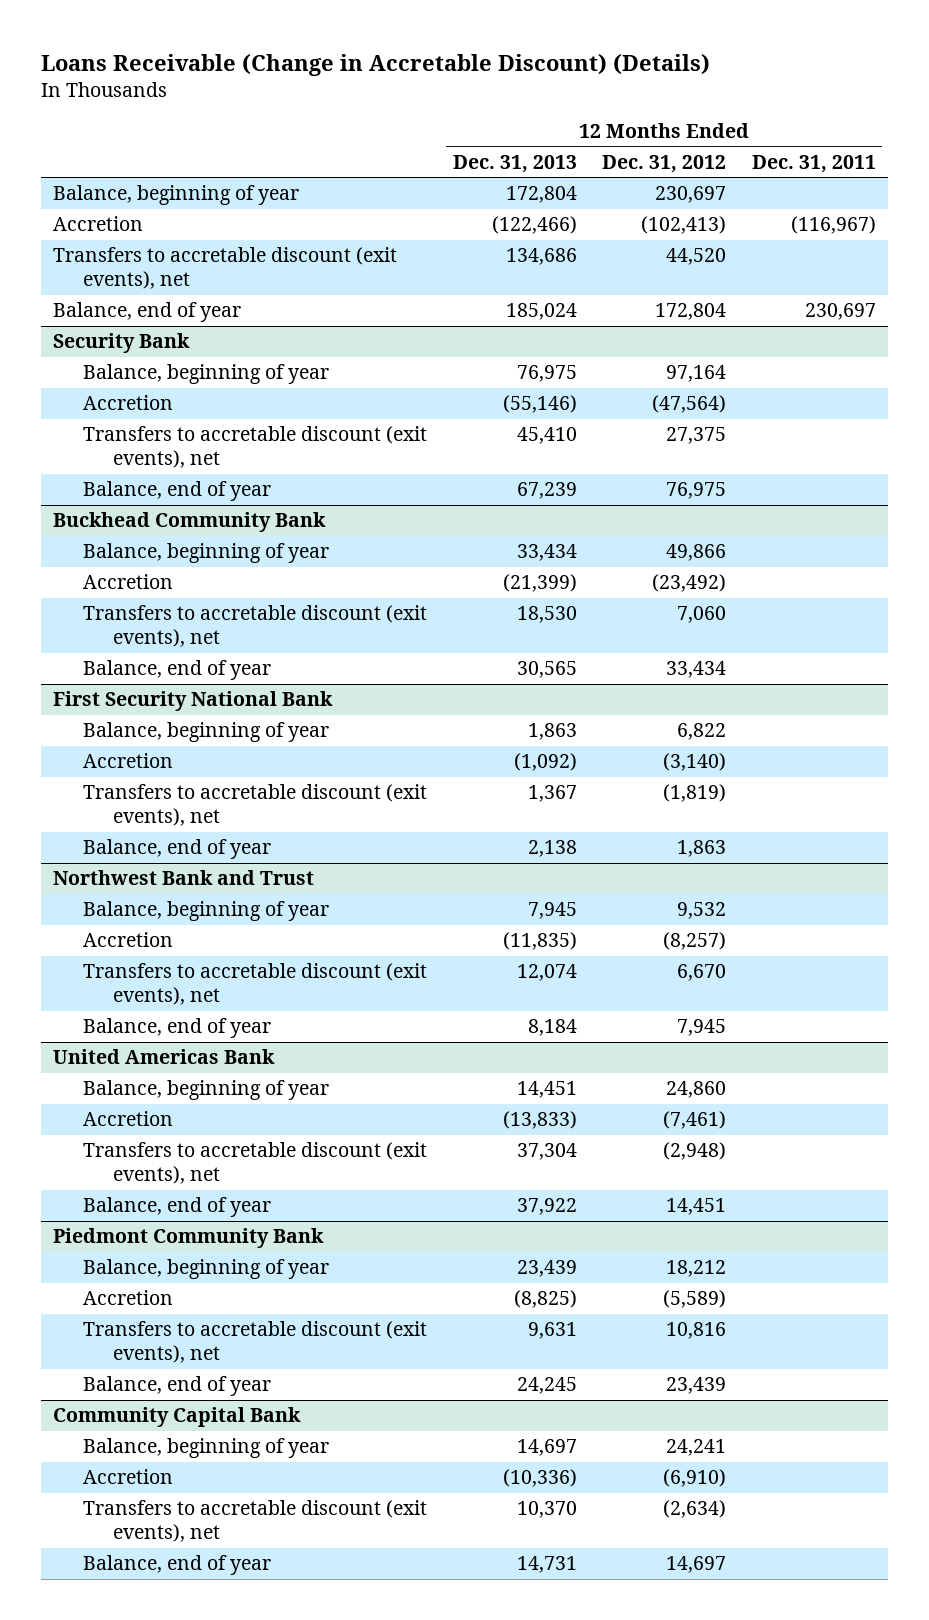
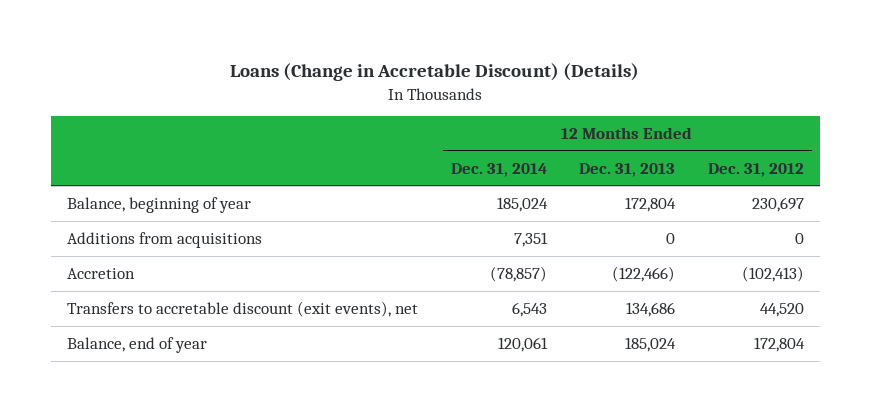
[40,53,710,76] Loans Receivable (Change in Accretable Discount) (Details) -> [230,63,640,82] Loans (Change in Accretable Discount) (Details)
[751,154,876,173] Dec. 31, 2011 -> none
none -> [450,162,547,177] Dec. 31, 2014
none -> [67,231,263,248] Additions from acquisitions
[53,333,191,354] Security Bank -> none
[83,364,330,385] Balance, beginning of year -> none
[83,395,174,411] Accretion -> none
[83,426,428,469] Transfers to accretable discount (exit events), net -> none
[83,481,272,502] Balance, end of year -> none
[53,512,327,533] Buckhead Community Bank -> none
[83,543,330,564] Balance, beginning of year -> none
[83,574,174,590] Accretion -> none
[83,605,428,648] Transfers to accretable discount (exit events), net -> none
[83,660,272,681] Balance, end of year -> none
[53,691,334,712] First Security National Bank -> none
[83,722,330,743] Balance, beginning of year -> none
[83,753,174,769] Accretion -> none
[83,784,428,827] Transfers to accretable discount (exit events), net -> none
[83,839,272,860] Balance, end of year -> none
[53,870,315,886] Northwest Bank and Trust -> none
[83,901,330,922] Balance, beginning of year -> none
[83,932,174,948] Accretion -> none
[83,963,428,1006] Transfers to accretable discount (exit events), net -> none
[83,1018,272,1039] Balance, end of year -> none
[53,1049,276,1065] United Americas Bank -> none
[83,1080,330,1101] Balance, beginning of year -> none
[83,1111,174,1127] Accretion -> none
[83,1142,428,1185] Transfers to accretable discount (exit events), net -> none
[83,1197,272,1218] Balance, end of year -> none
[53,1228,325,1249] Piedmont Community Bank -> none
[83,1259,330,1280] Balance, beginning of year -> none
[83,1290,174,1306] Accretion -> none
[83,1321,428,1364] Transfers to accretable discount (exit events), net -> none
[83,1376,272,1397] Balance, end of year -> none
[53,1407,302,1428] Community Capital Bank -> none
[83,1438,330,1459] Balance, beginning of year -> none
[83,1469,174,1485] Accretion -> none
[83,1500,428,1543] Transfers to accretable discount (exit events), net -> none
[83,1555,272,1576] Balance, end of year -> none

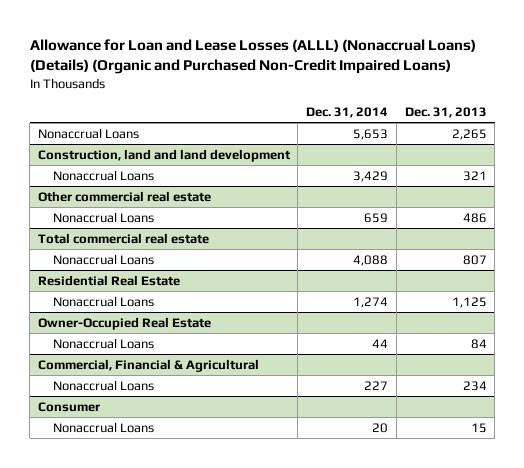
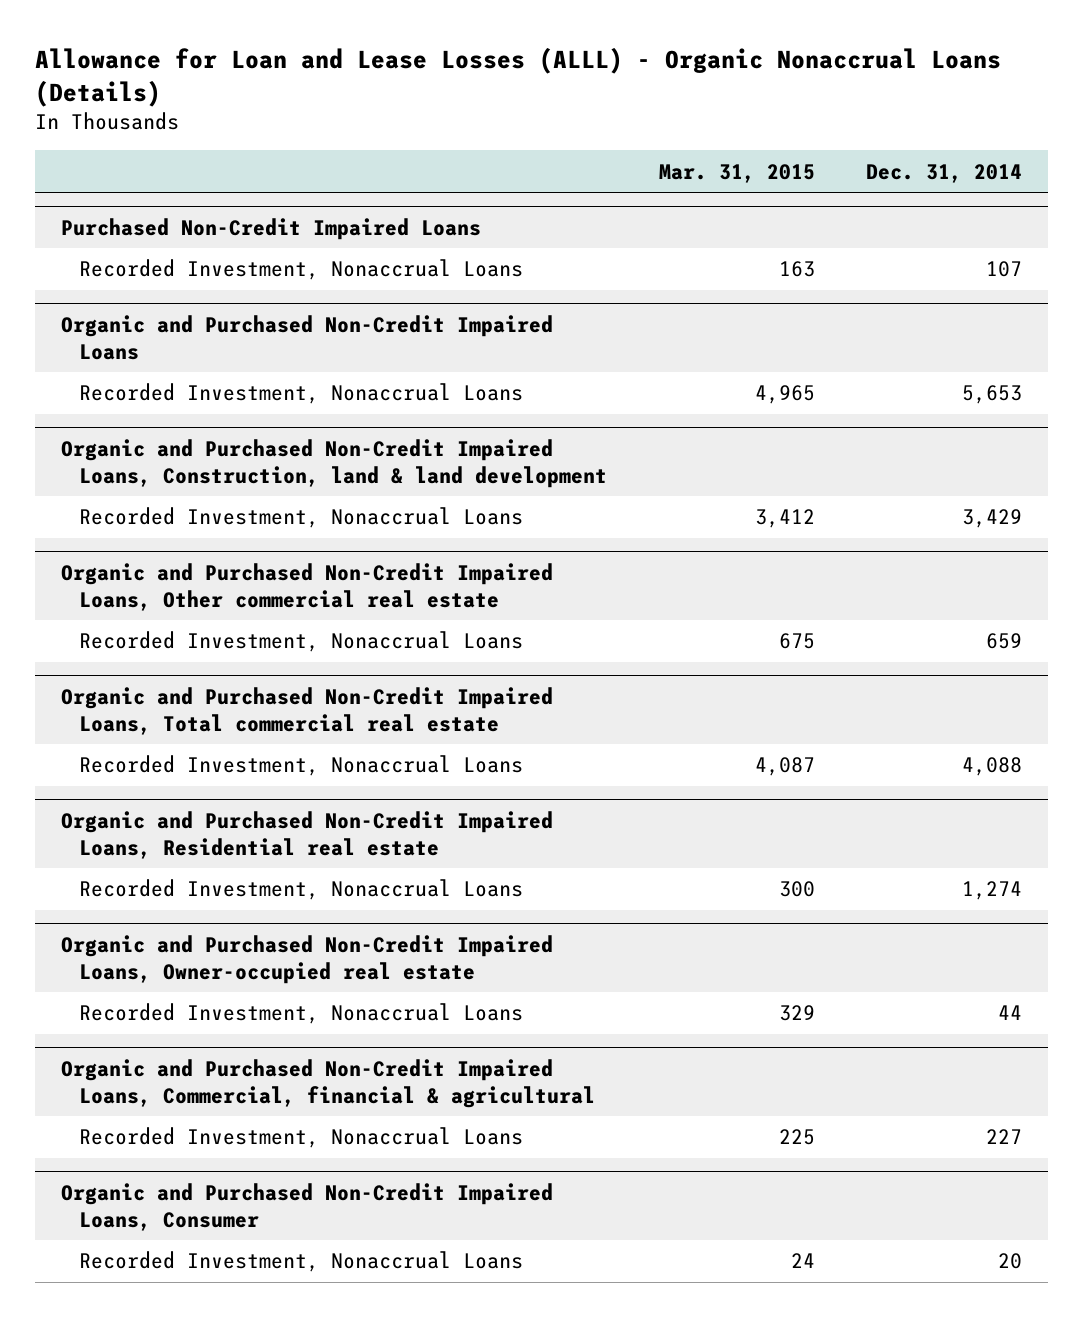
[29,38,476,75] Allowance for Loan and Lease Losses (ALLL) (Nonaccrual Loans) (Details) (Organic and Purchased Non-Credit Impaired Loans) -> [34,46,1001,107] Allowance for Loan and Lease Losses (ALLL) - Organic Nonaccrual Loans (Details)
[404,106,487,118] Dec. 31, 2013 -> none
none -> [658,163,815,183] Mar. 31, 2015
[37,148,291,162] Construction, land and land development -> none
[37,190,211,202] Other commercial real estate -> none
[37,232,209,244] Total commercial real estate -> none
[37,274,180,286] Residential Real Estate -> none
[37,316,211,330] Owner-Occupied Real Estate -> none
[37,358,259,372] Commercial, Financial & Agricultural -> none
[37,401,100,412] Consumer -> none
none -> [60,217,481,240] Purchased Non-Credit Impaired Loans
[37,127,139,139] Nonaccrual Loans -> [78,259,523,281] Recorded Investment, Nonaccrual Loans
[353,128,389,140] 5,653 -> [986,261,1023,278] 107
none -> [60,314,553,360] Organic and Purchased Non-Credit Impaired Loans
[53,169,155,181] Nonaccrual Loans -> [78,383,523,405] Recorded Investment, Nonaccrual Loans
[353,170,389,182] 3,429 -> [962,385,1023,405] 5,653
none -> [60,438,607,488] Organic and Purchased Non-Credit Impaired Loans, Construction, land & land development
[53,211,155,223] Nonaccrual Loans -> [78,507,523,529] Recorded Investment, Nonaccrual Loans
[364,212,389,223] 659 -> [962,509,1023,529] 3,429
none -> [60,562,553,611] Organic and Purchased Non-Credit Impaired Loans, Other commercial real estate
[53,253,155,265] Nonaccrual Loans -> [78,631,523,653] Recorded Investment, Nonaccrual Loans
[353,254,389,266] 4,088 -> [986,633,1023,650] 659
none -> [60,686,553,735] Organic and Purchased Non-Credit Impaired Loans, Total commercial real estate
[53,295,155,307] Nonaccrual Loans -> [78,755,523,777] Recorded Investment, Nonaccrual Loans
[353,296,389,308] 1,274 -> [962,757,1023,777] 4,088
none -> [60,810,553,859] Organic and Purchased Non-Credit Impaired Loans, Residential real estate
[53,337,155,349] Nonaccrual Loans -> [78,879,523,901] Recorded Investment, Nonaccrual Loans
[372,338,389,348] 44 -> [962,881,1023,901] 1,274
none -> [60,934,553,984] Organic and Purchased Non-Credit Impaired Loans, Owner-occupied real estate
[53,379,155,391] Nonaccrual Loans -> [78,1003,523,1025] Recorded Investment, Nonaccrual Loans
[364,380,389,390] 227 -> [998,1005,1023,1021] 44
none -> [60,1058,595,1108] Organic and Purchased Non-Credit Impaired Loans, Commercial, financial & agricultural
[53,421,155,433] Nonaccrual Loans -> [78,1127,523,1149] Recorded Investment, Nonaccrual Loans
[372,422,389,433] 20 -> [986,1129,1023,1145] 227
none -> [60,1182,553,1231] Organic and Purchased Non-Credit Impaired Loans, Consumer
none -> [78,1251,523,1273] Recorded Investment, Nonaccrual Loans

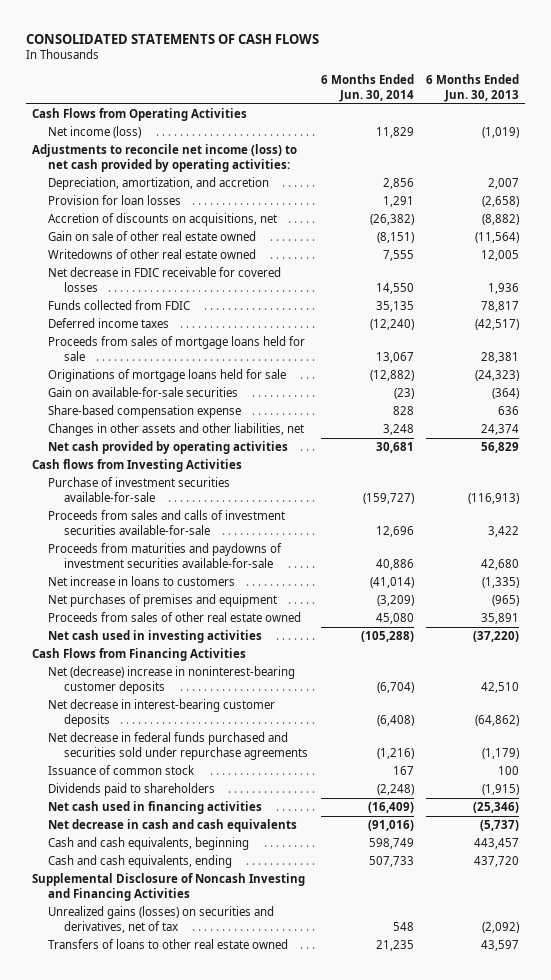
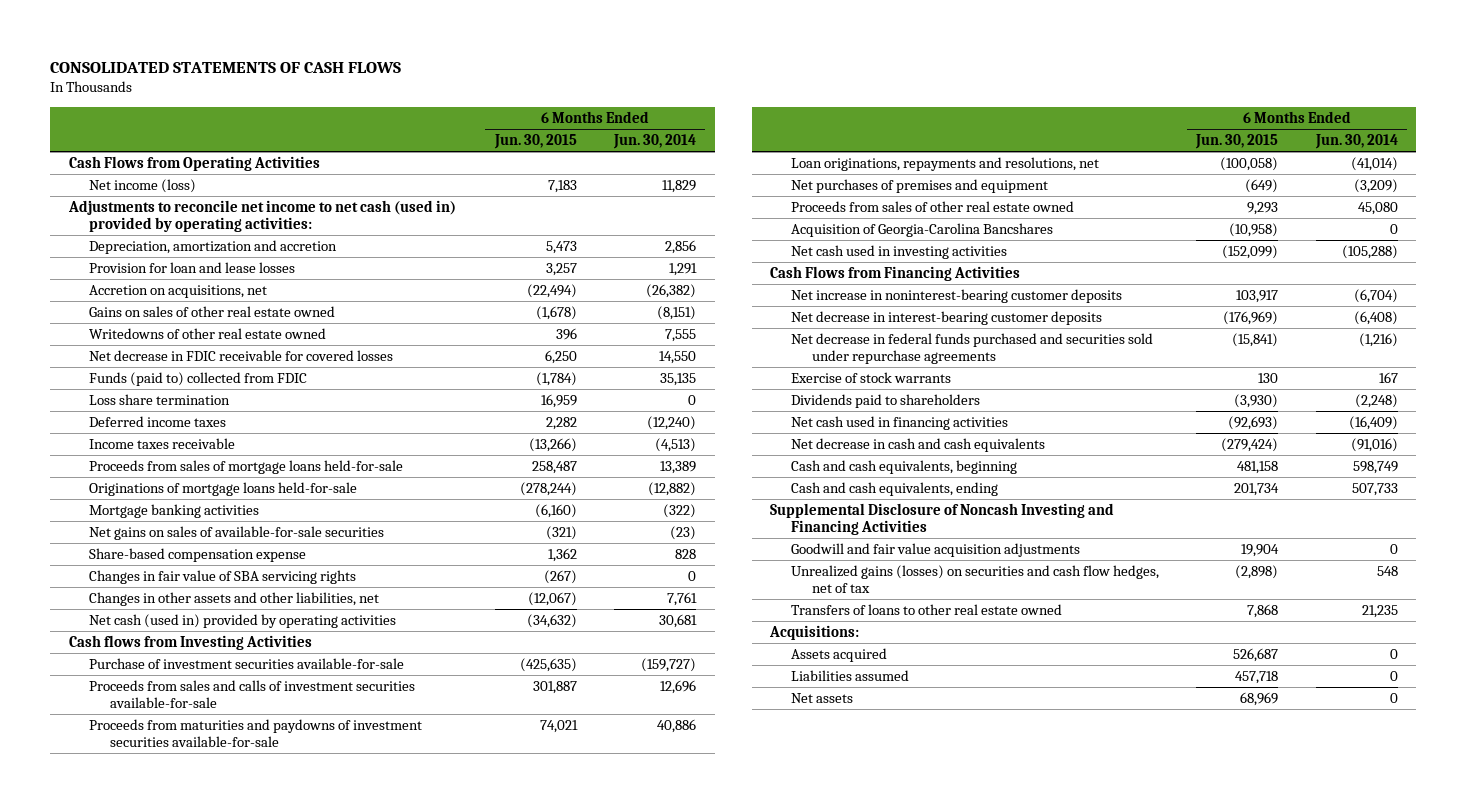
[426,74,520,102] 6 Months Ended Jun. 30, 2013 -> none
none -> [493,134,577,150] Jun. 30, 2015
[32,144,298,172] Adjustments to reconcile net income (loss) to net cash provided by operating activities: -> [67,200,456,233] Adjustments to reconcile net income to net cash (used in) provided by operating activities:
[48,177,270,191] Depreciation, amortization, and accretion -> [89,240,338,255] Depreciation, amortization and accretion
[48,195,182,206] Provision for loan losses -> [89,262,296,274] Provision for loan and lease losses
[48,213,278,227] Accretion of discounts on acquisitions, net -> [89,285,268,299] Accretion on acquisitions, net
[48,231,257,242] Gain on sale of other real estate owned -> [89,306,336,318] Gains on sales of other real estate owned
[48,300,191,311] Funds collected from FDIC -> [89,372,308,387] Funds (paid to) collected from FDIC
none -> [89,394,231,406] Loss share termination
none -> [89,438,236,450] Income taxes receivable
[48,336,306,361] Proceeds from sales of mortgage loans held for sale -> [89,460,404,475] Proceeds from sales of mortgage loans held-for-sale
[375,351,414,363] 13,067 -> [660,461,697,475] 13,389
[48,369,287,383] Originations of mortgage loans held for sale -> [89,482,358,497] Originations of mortgage loans held-for-sale
none -> [89,504,260,519] Mortgage banking activities
[48,387,239,398] Gain on available-for-sale securities -> [89,526,385,541] Net gains on sales of available-for-sale securities
none -> [89,570,357,585] Changes in fair value of SBA servicing rights
[382,424,414,436] 3,248 -> [667,592,698,607] 7,761
[48,441,289,455] Net cash provided by operating activities -> [89,614,397,629] Net cash (used in) provided by operating activities
[48,576,236,587] Net increase in loans to customers -> [790,157,1099,172] Loan originations, repayments and resolutions, net
none -> [790,223,1053,238] Acquisition of Georgia-Carolina Bancshares
[48,666,296,694] Net (decrease) increase in noninterest-bearing customer deposits -> [790,289,1122,304] Net increase in noninterest-bearing customer deposits
[48,765,196,776] Issuance of common stock -> [790,372,951,384] Exercise of stock warrants
none -> [790,543,1080,558] Goodwill and fair value acquisition adjustments
[48,906,275,933] Unrealized gains (losses) on securities and derivatives, net of tax -> [790,565,1159,594] Unrealized gains (losses) on securities and cash flow hedges, net of tax
none -> [769,625,860,641] Acquisitions:
none -> [790,648,887,663] Assets acquired
none -> [790,670,909,682] Liabilities assumed
none -> [790,693,853,704] Net assets

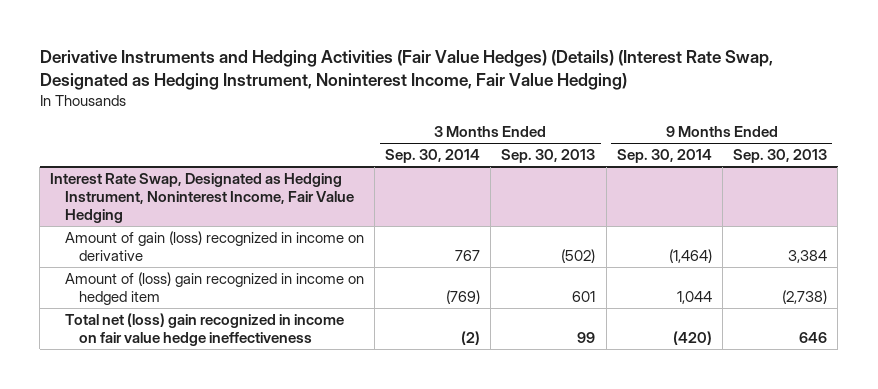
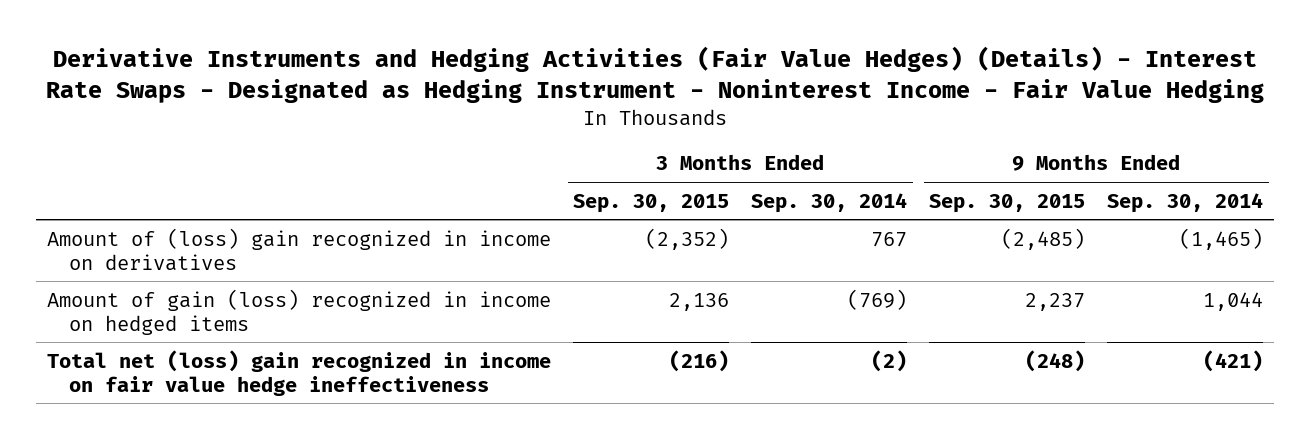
[39,49,773,90] Derivative Instruments and Hedging Activities (Fair Value Hedges) (Details) (Interest Rate Swap, Designated as Hedging Instrument, Noninterest Income, Fair Value Hedging) -> [46,46,1265,104] Derivative Instruments and Hedging Activities (Fair Value Hedges) (Details) - Interest Rate Swaps - Designated as Hedging Instrument - Noninterest Income - Fair Value Hedging
[501,149,596,164] Sep. 30, 2013 -> none
[733,149,828,164] Sep. 30, 2013 -> none
none -> [573,193,730,213] Sep. 30, 2015
none -> [929,193,1086,213] Sep. 30, 2015
[50,172,354,223] Interest Rate Swap, Designated as Hedging Instrument, Noninterest Income, Fair Value Hedging -> none
[64,230,364,261] Amount of gain (loss) recognized in income on derivative -> [47,227,552,271] Amount of (loss) gain recognized in income on derivatives
[668,248,712,263] (1,464) -> [1179,227,1264,250] (1,465)
[64,271,364,305] Amount of (loss) gain recognized in income on hedged item -> [47,288,552,335] Amount of gain (loss) recognized in income on hedged items
[672,330,712,345] (420) -> [1203,349,1264,372] (421)

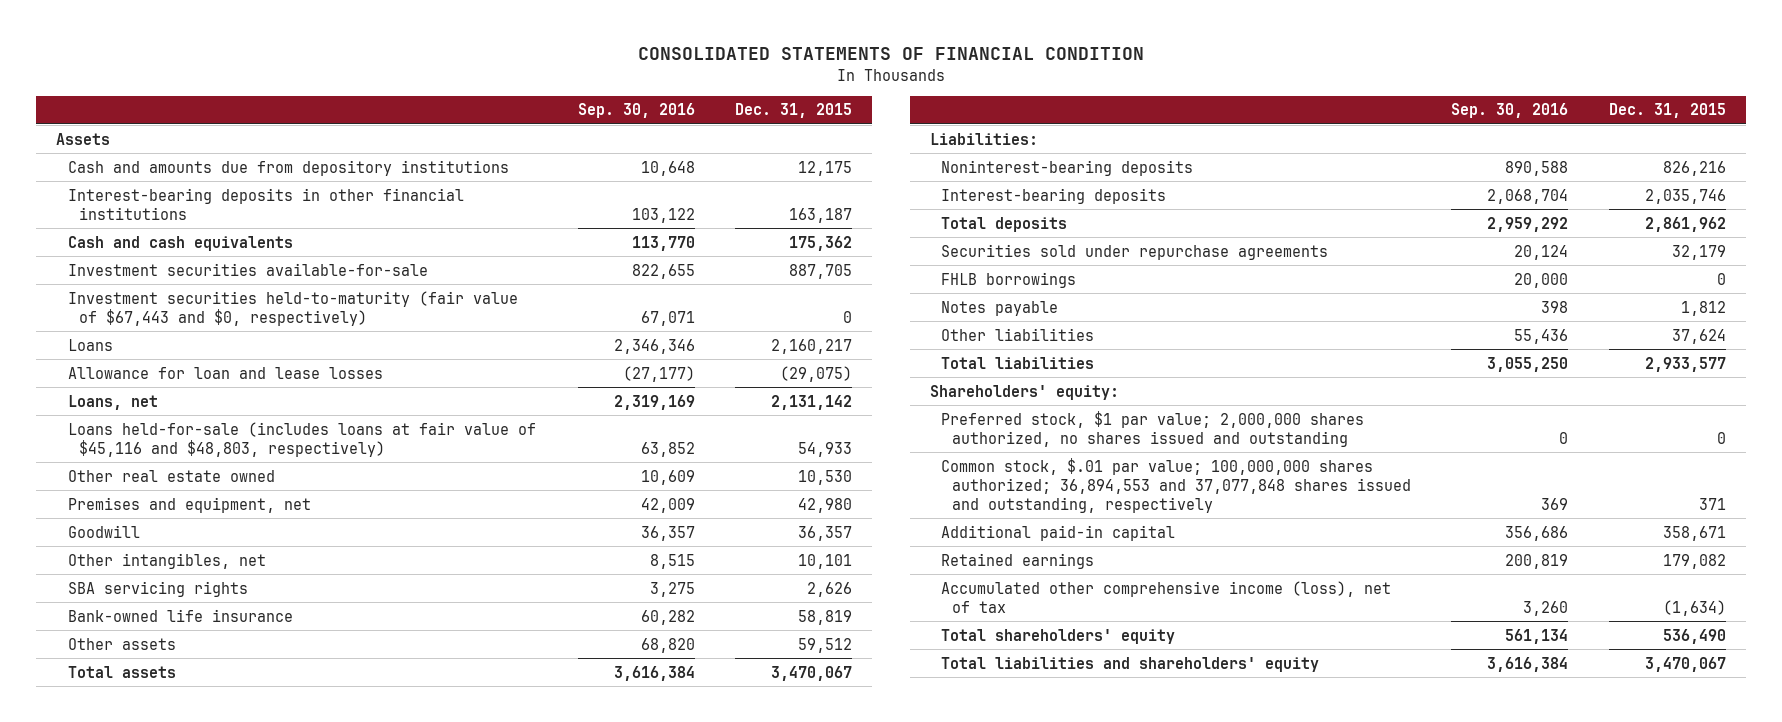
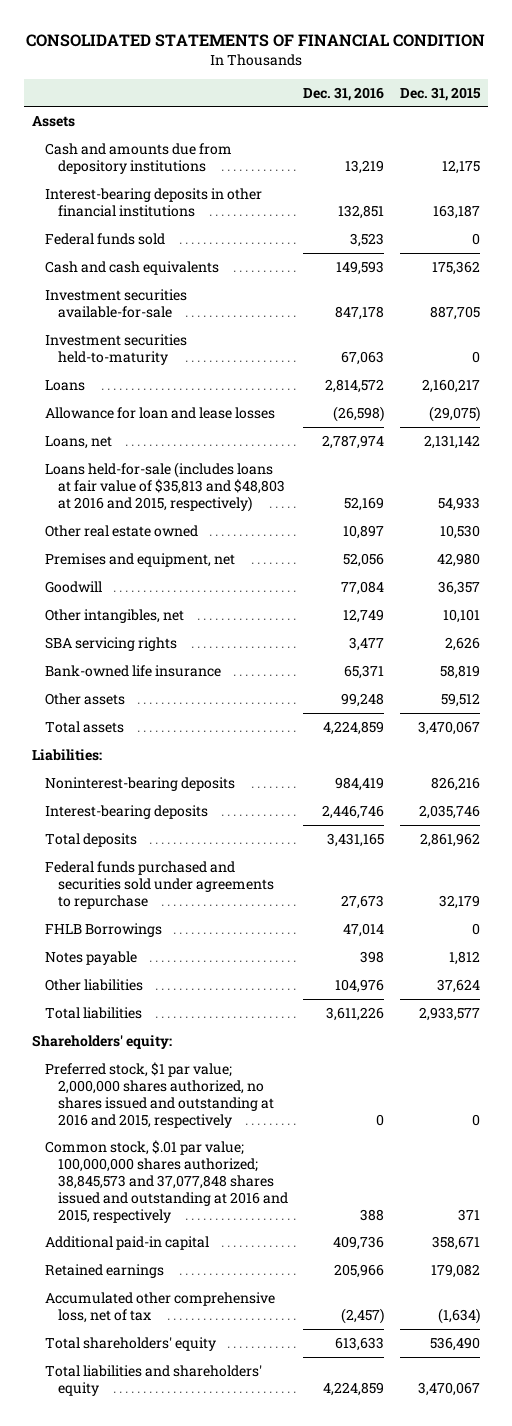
[577,103,695,119] Sep. 30, 2016 -> none
none -> [303,86,385,101] Dec. 31, 2016
none -> [44,232,165,245] Federal funds sold
[67,290,518,326] Investment securities held-to-maturity (fair value of $67,443 and $0, respectively) -> [44,333,187,365] Investment securities held-to-maturity
[67,421,536,457] Loans held-for-sale (includes loans at fair value of $45,116 and $48,803, respectively) -> [44,461,286,512] Loans held-for-sale (includes loans at fair value of $35,813 and $48,803 at 2016 and 2015, respectively)
[941,243,1329,260] Securities sold under repurchase agreements -> [44,860,275,909] Federal funds purchased and securities sold under agreements to repurchase
[941,271,1077,288] FHLB borrowings -> [44,922,162,937] FHLB Borrowings
[941,410,1365,447] Preferred stock, $1 par value; 2,000,000 shares authorized, no shares issued and outstanding -> [44,1061,275,1128] Preferred stock, $1 par value; 2,000,000 shares authorized, no shares issued and outstanding at 2016 and 2015, respectively
[941,457,1412,513] Common stock, $.01 par value; 100,000,000 shares authorized; 36,894,553 and 37,077,848 shares issued and outstanding, respectively -> [44,1139,289,1223] Common stock, $.01 par value; 100,000,000 shares authorized; 38,845,573 and 37,077,848 shares issued and outstanding at 2016 and 2015, respectively
[941,580,1392,613] Accumulated other comprehensive income (loss), net of tax -> [44,1291,275,1323] Accumulated other comprehensive loss, net of tax

